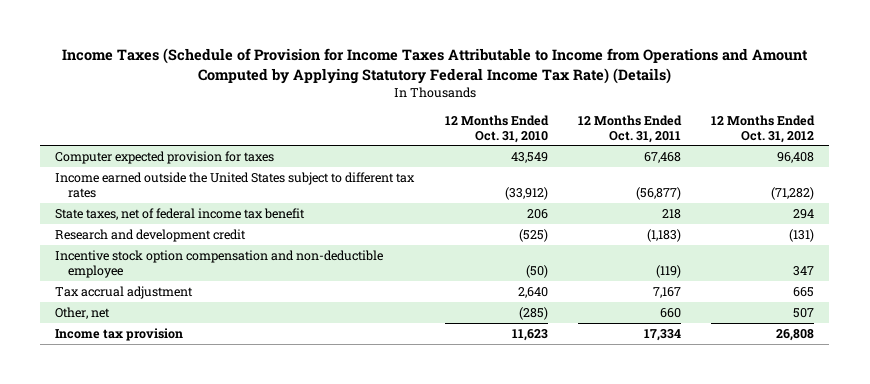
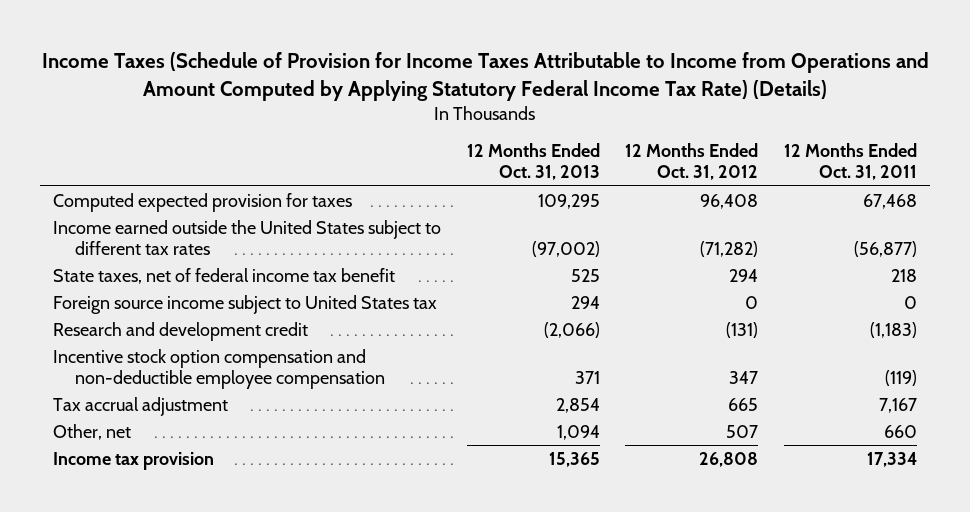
[444,114,549,143] 12 Months Ended Oct. 31, 2010 -> none
none -> [466,143,600,181] 12 Months Ended Oct. 31, 2013
[55,150,275,164] Computer expected provision for taxes -> [52,192,352,212] Computed expected provision for taxes
none -> [52,294,437,314] Foreign source income subject to United States tax
[55,249,384,279] Incentive stock option compensation and non-deductible employee -> [52,348,386,389] Incentive stock option compensation and non-deductible employee compensation

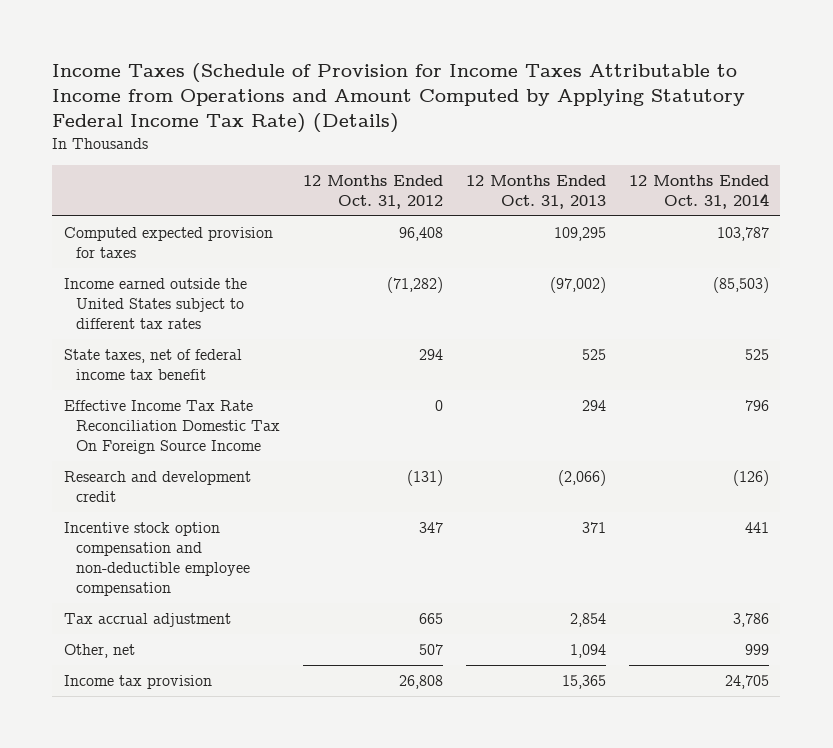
[784,143,918,181] 12 Months Ended Oct. 31, 2011 -> none
none -> [628,174,769,209] 12 Months Ended Oct. 31, 2014
[52,294,437,314] Foreign source income subject to United States tax -> [63,399,281,454] Effective Income Tax Rate Reconciliation Domestic Tax On Foreign Source Income

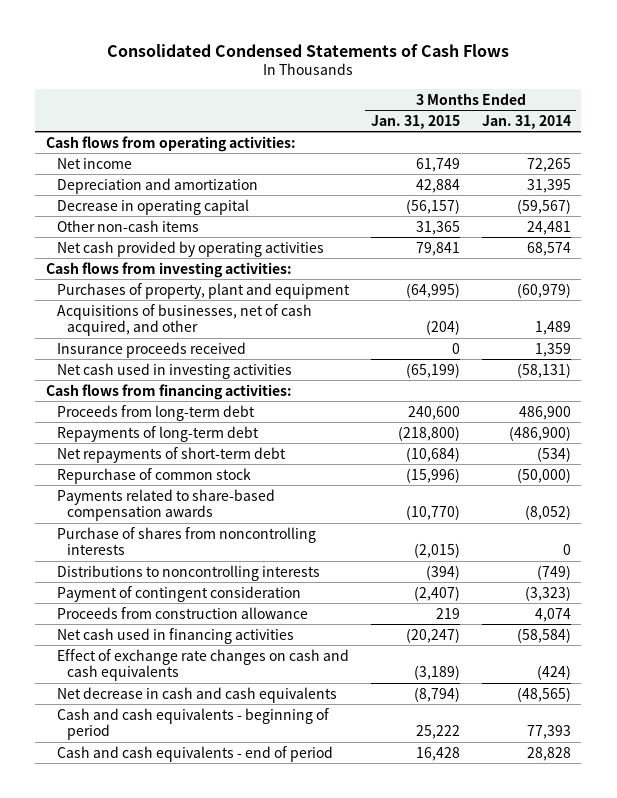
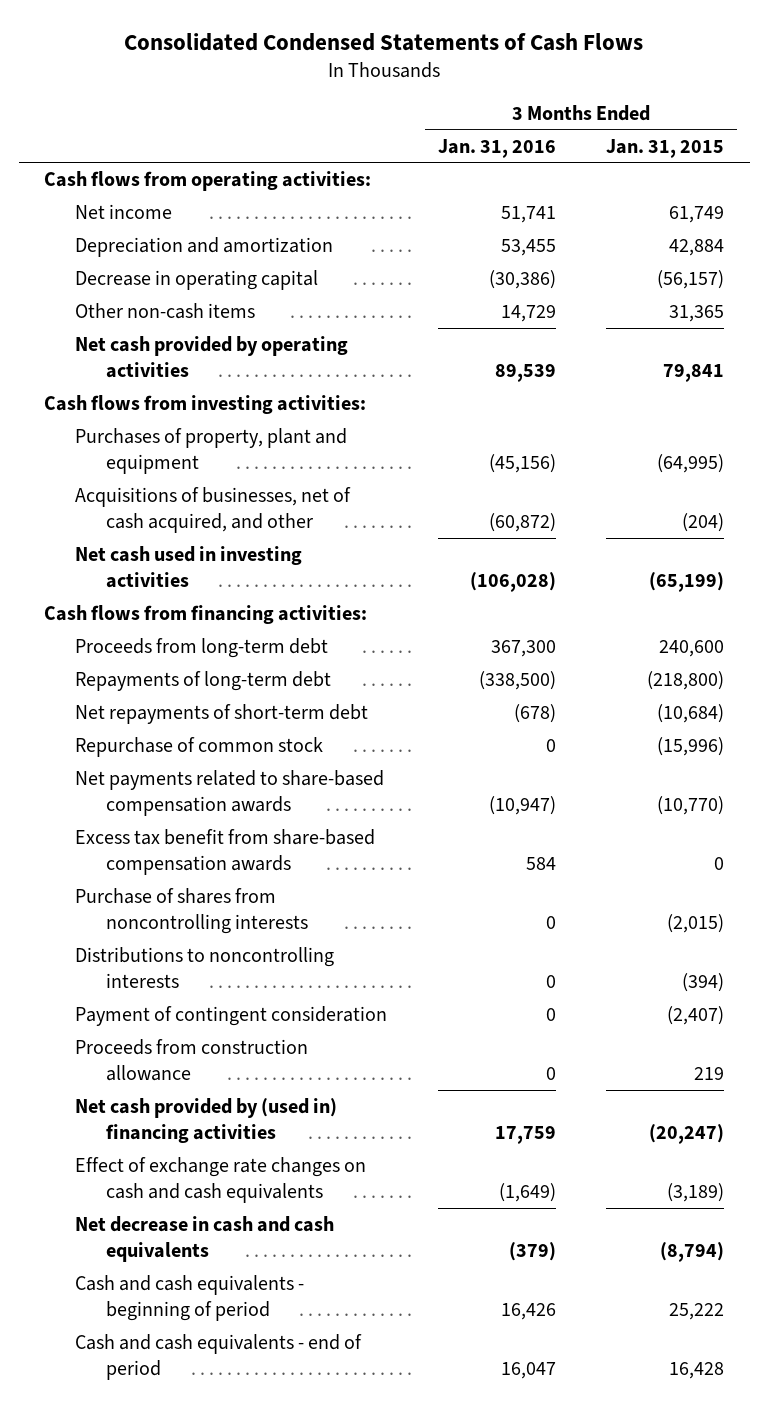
[481,114,571,129] Jan. 31, 2014 -> none
none -> [437,138,556,158] Jan. 31, 2016
[56,341,246,358] Insurance proceeds received -> none
[56,488,275,522] Payments related to share-based compensation awards -> [74,769,384,816] Net payments related to share-based compensation awards
none -> [74,828,375,875] Excess tax benefit from share-based compensation awards
[56,627,294,644] Net cash used in financing activities -> [74,1097,337,1143] Net cash provided by (used in) financing activities

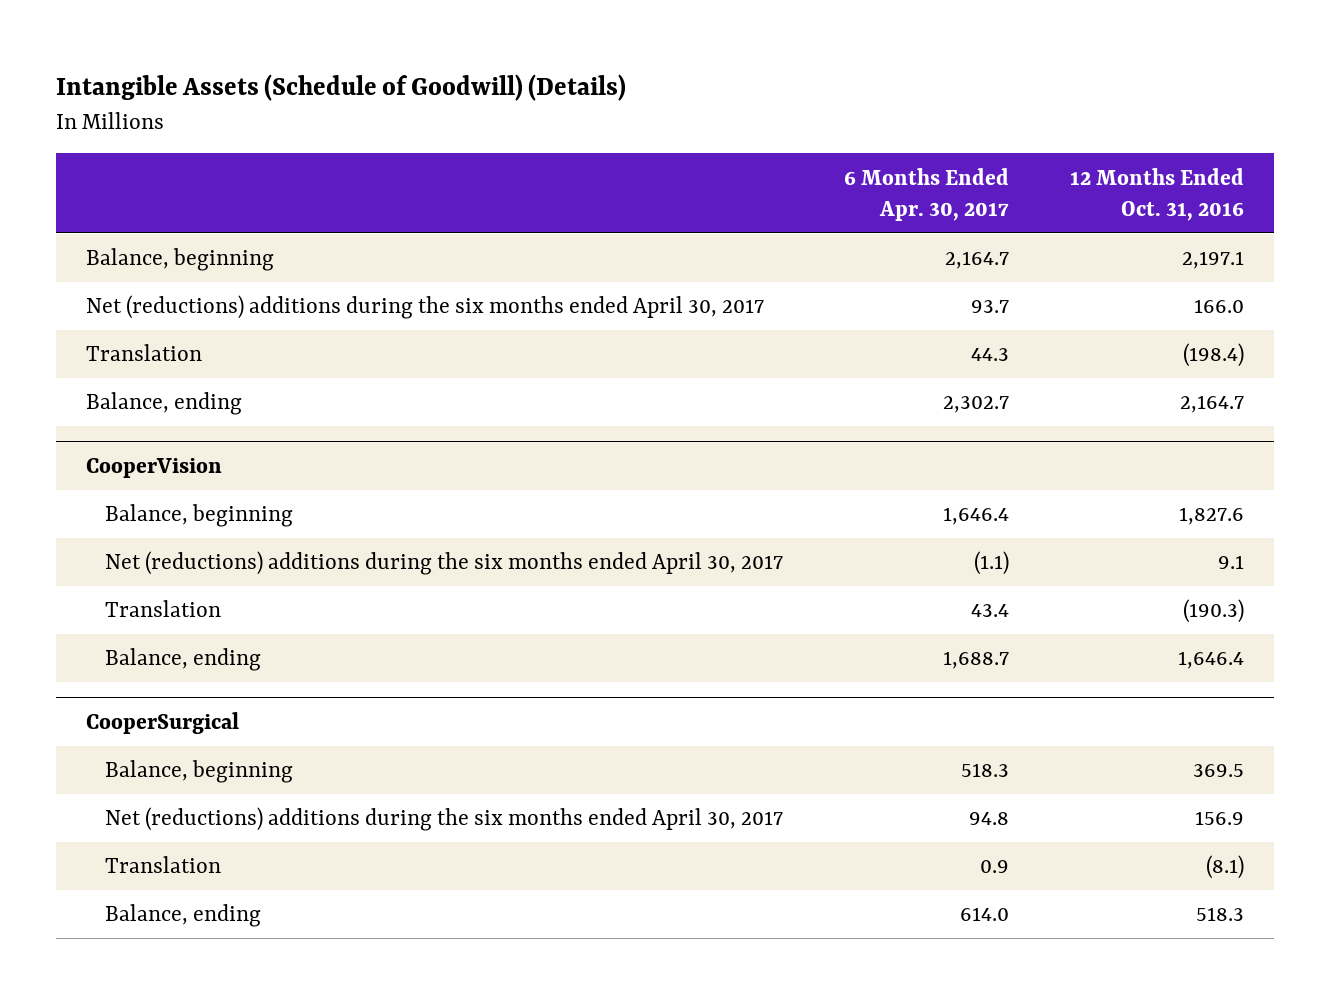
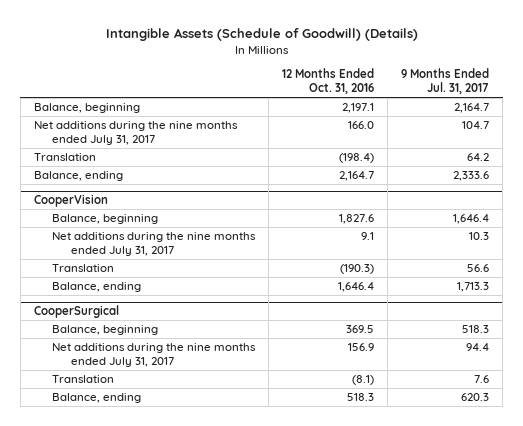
[843,167,1009,221] 6 Months Ended Apr. 30, 2017 -> none
none -> [401,68,490,95] 9 Months Ended Jul. 31, 2017
[86,295,765,320] Net (reductions) additions during the six months ended April 30, 2017 -> [33,120,238,146] Net additions during the nine months ended July 31, 2017
[105,551,784,576] Net (reductions) additions during the six months ended April 30, 2017 -> [52,231,257,257] Net additions during the nine months ended July 31, 2017
[105,807,784,832] Net (reductions) additions during the six months ended April 30, 2017 -> [52,342,257,368] Net additions during the nine months ended July 31, 2017

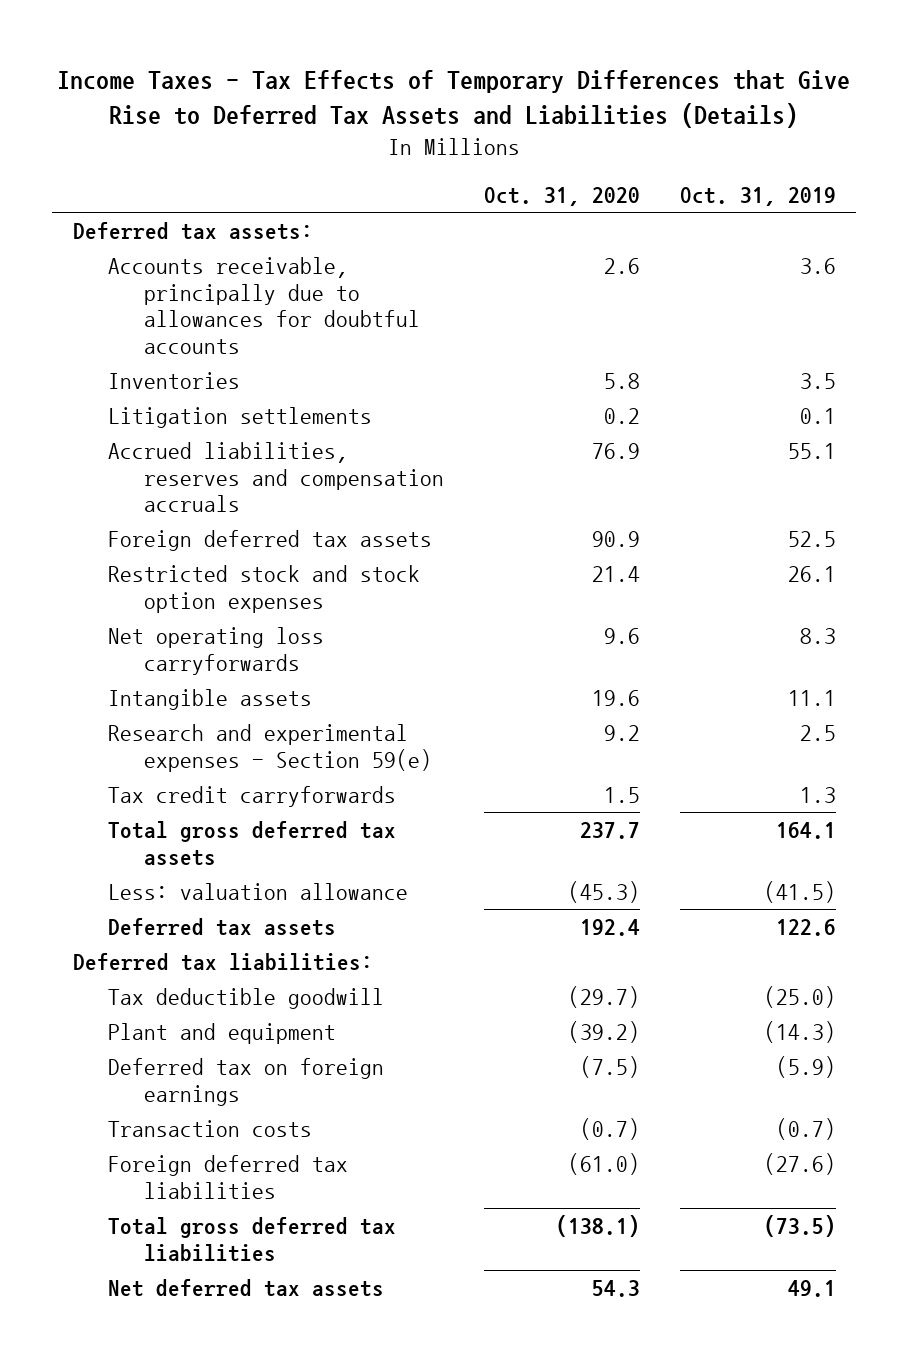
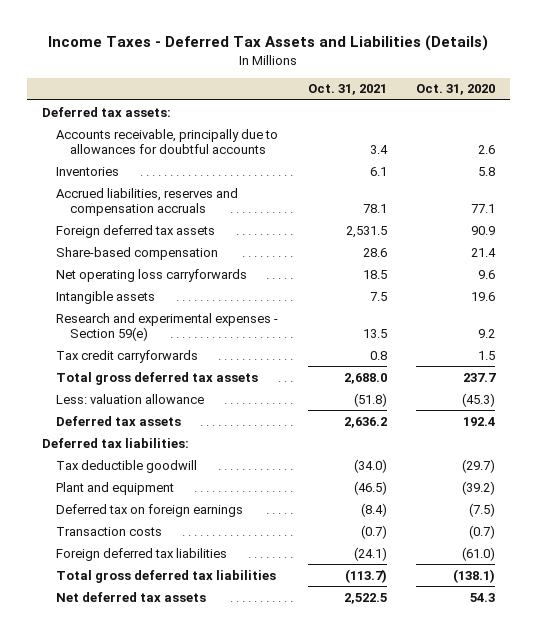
[57,69,851,129] Income Taxes - Tax Effects of Temporary Differences that Give Rise to Deferred Tax Assets and Liabilities (Details) -> [48,35,489,52] Income Taxes - Deferred Tax Assets and Liabilities (Details)
[679,186,836,206] Oct. 31, 2019 -> none
none -> [307,84,387,96] Oct. 31, 2021
[108,406,373,428] Litigation settlements -> none
[591,442,640,459] 76.9 -> [470,203,495,213] 77.1
[108,564,421,613] Restricted stock and stock option expenses -> [56,246,219,260] Share-based compensation

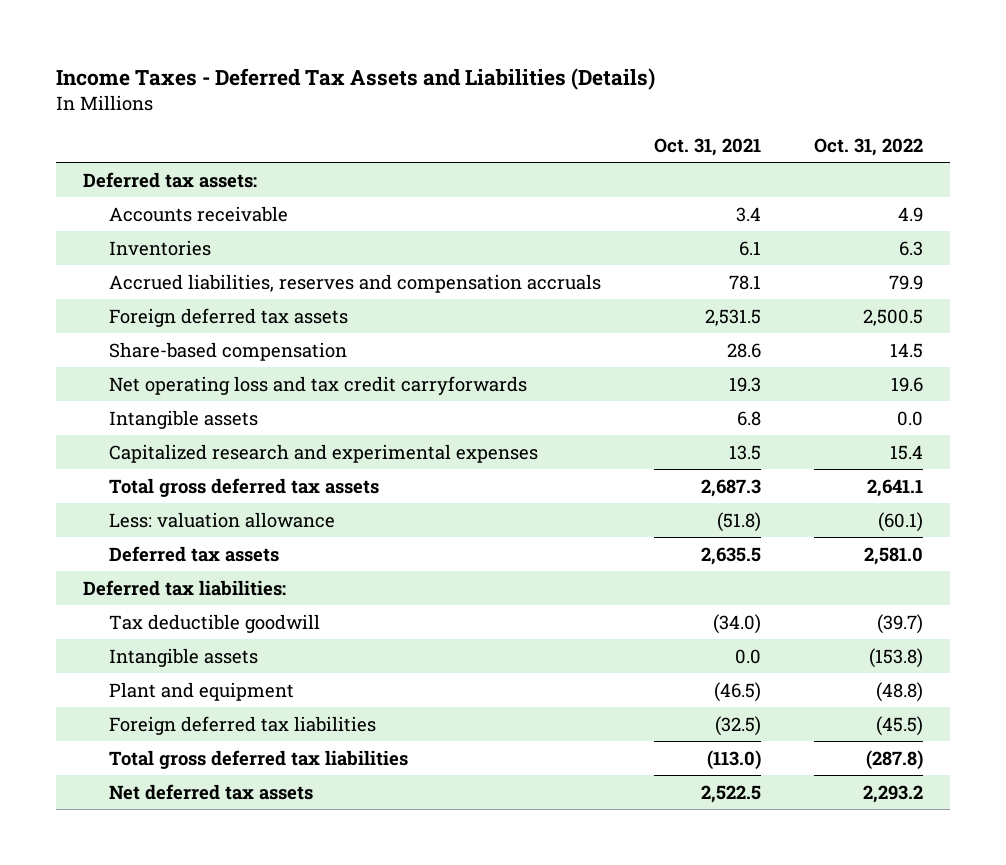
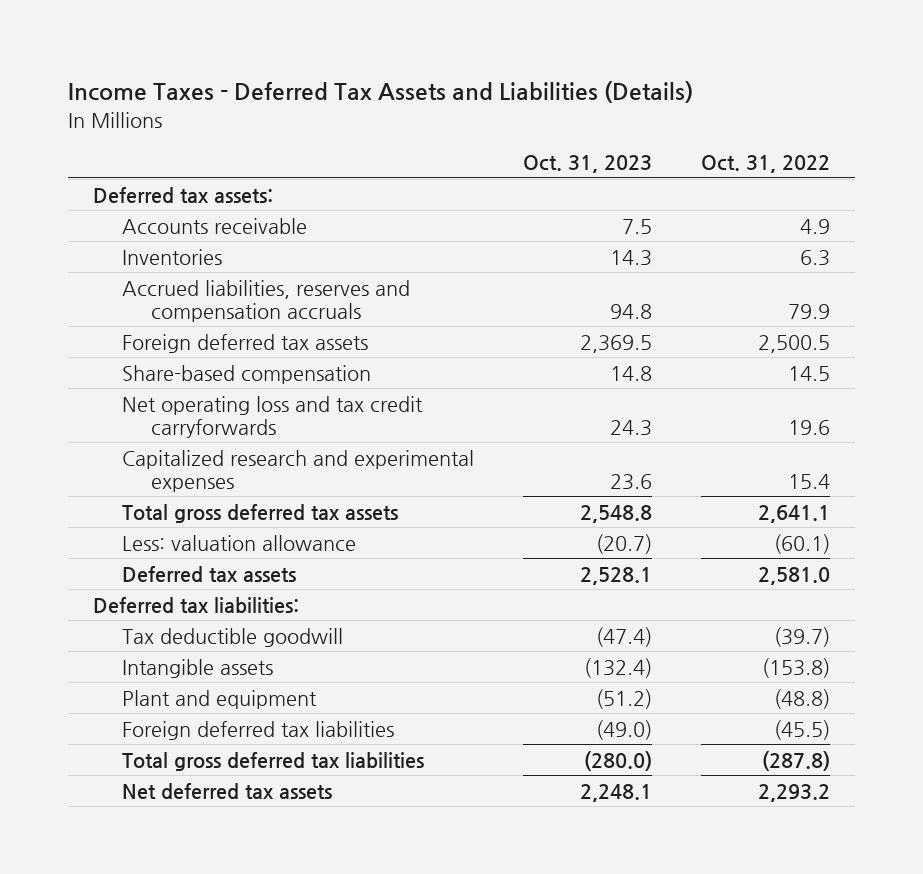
[654,137,762,156] Oct. 31, 2021 -> none
none -> [523,155,653,174] Oct. 31, 2023
[109,409,259,429] Intangible assets -> none

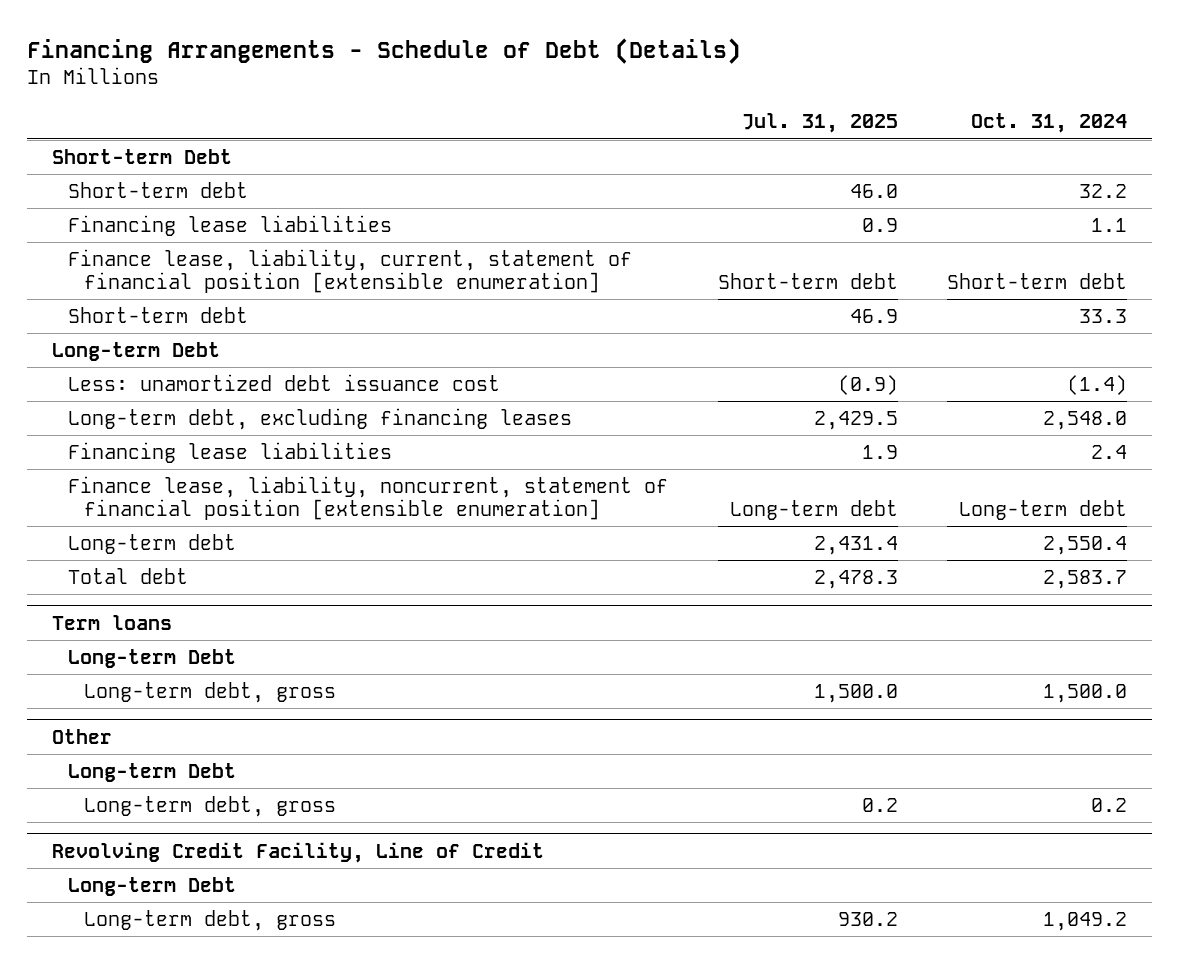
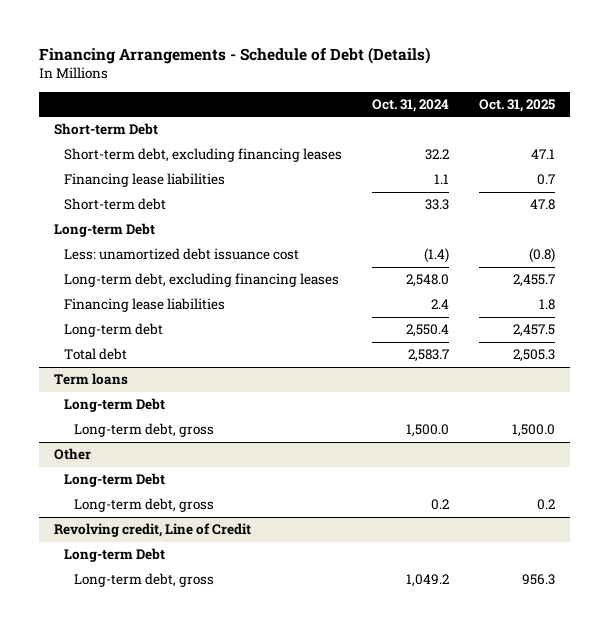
[741,113,898,134] Jul. 31, 2025 -> none
none -> [478,99,555,113] Oct. 31, 2025
[67,182,248,199] Short-term debt -> [63,148,342,163] Short-term debt, excluding financing leases
[67,249,632,293] Finance lease, liability, current, statement of financial position [extensible enumeration] -> none
[67,476,668,520] Finance lease, liability, noncurrent, statement of financial position [extensible enumeration] -> none
[52,841,545,863] Revolving Credit Facility, Line of Credit -> [53,523,251,538] Revolving credit, Line of Credit

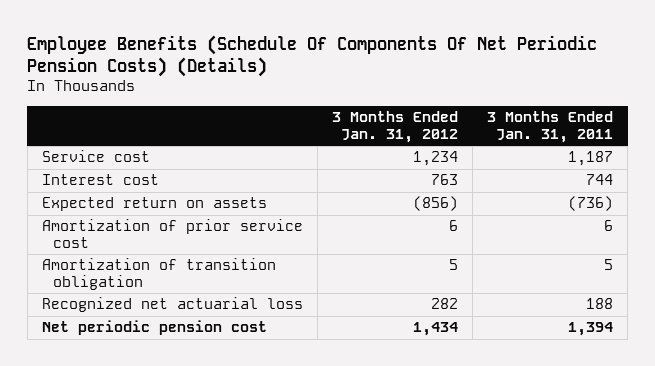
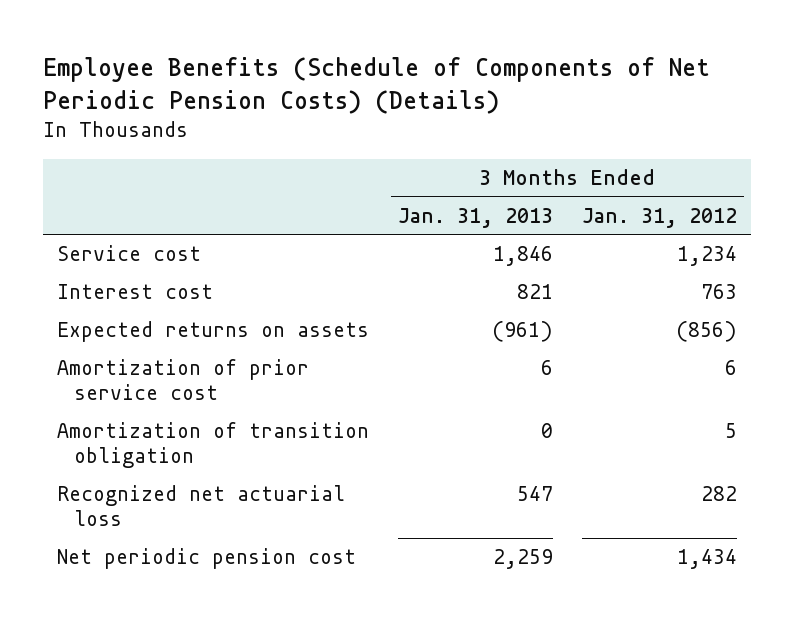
[27,34,598,78] Employee Benefits (Schedule Of Components Of Net Periodic Pension Costs) (Details) -> [43,56,711,114] Employee Benefits (Schedule of Components of Net Periodic Pension Costs) (Details)
[487,111,614,143] 3 Months Ended Jan. 31, 2011 -> none
none -> [398,207,554,228] Jan. 31, 2013
[42,197,268,212] Expected return on assets -> [57,321,370,343] Expected returns on assets

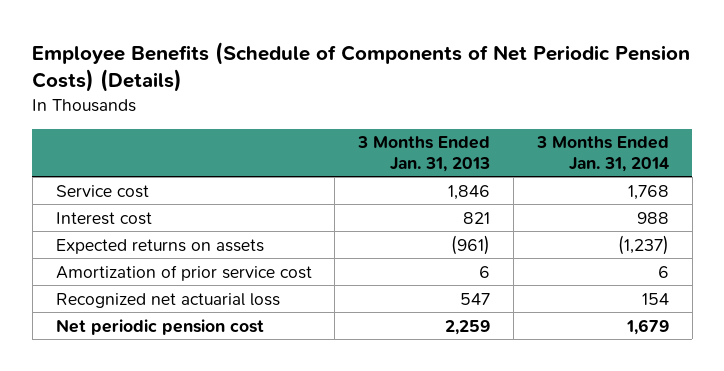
[581,207,737,228] Jan. 31, 2012 -> none
none -> [535,136,669,172] 3 Months Ended Jan. 31, 2014
[57,422,370,469] Amortization of transition obligation -> none

